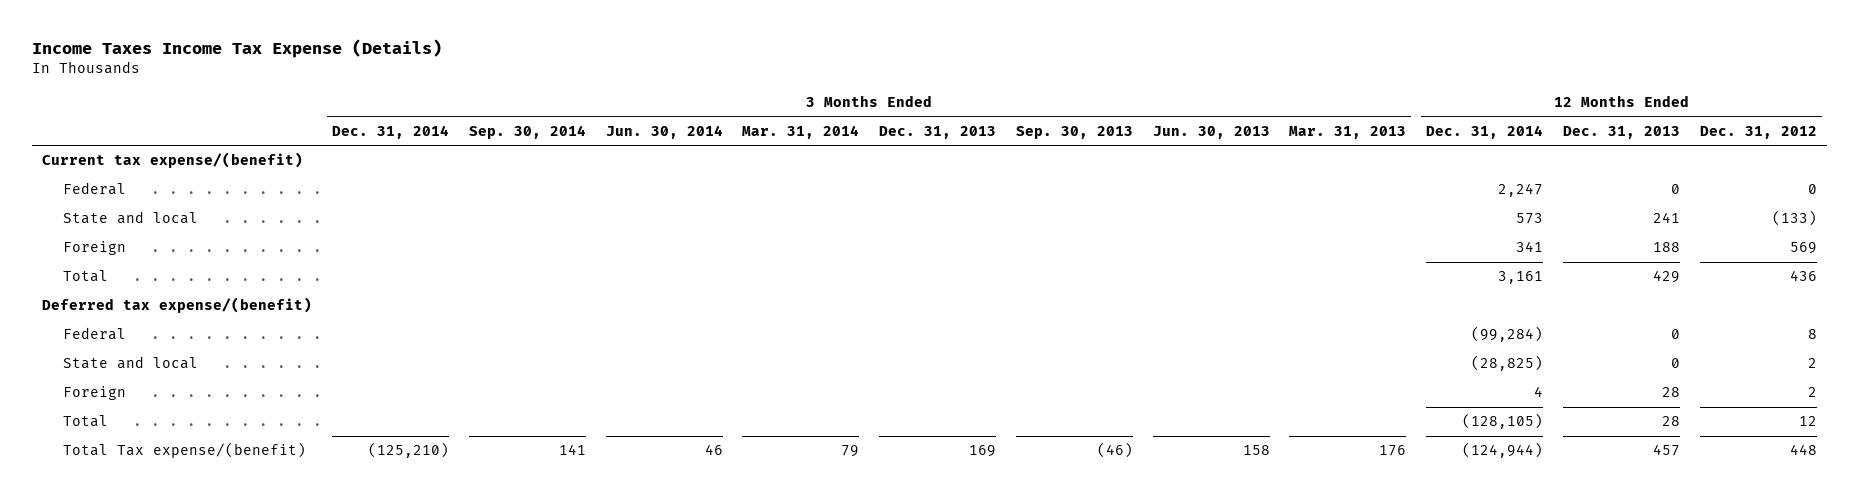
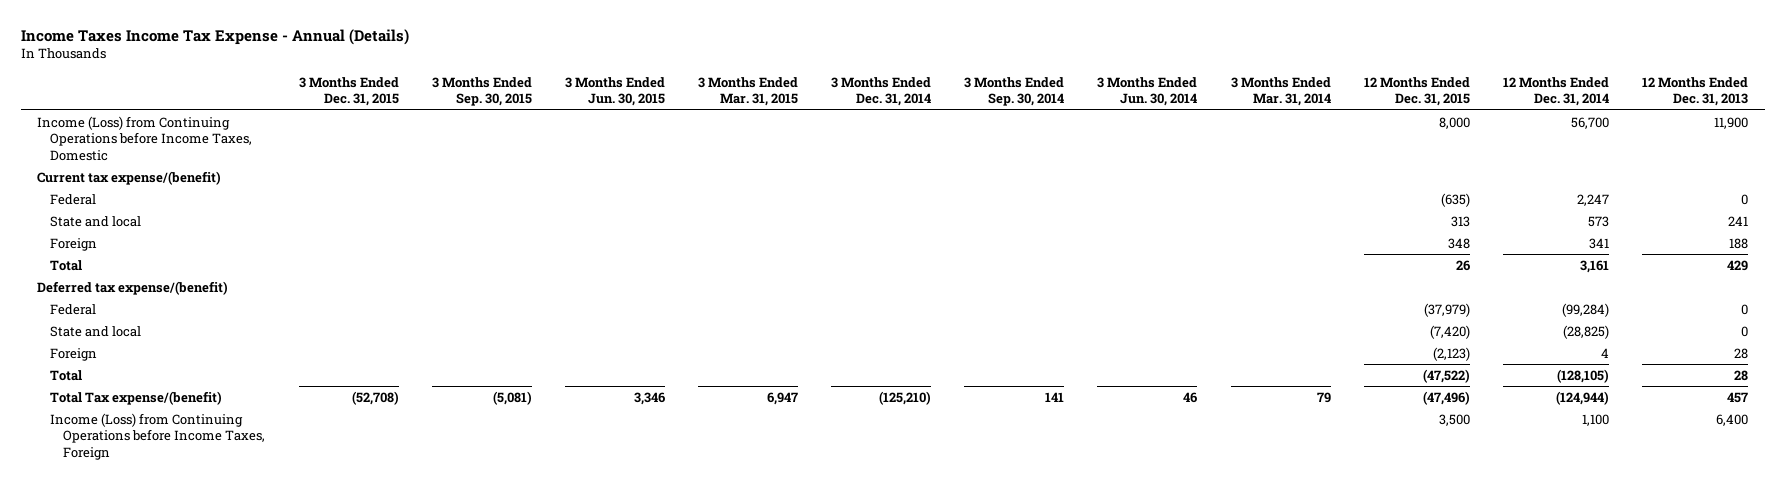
[32,39,443,59] Income Taxes Income Tax Expense (Details) -> [20,28,409,45] Income Taxes Income Tax Expense - Annual (Details)
[879,125,997,139] Dec. 31, 2013 -> none
[1015,125,1133,139] Sep. 30, 2013 -> none
[1152,125,1270,139] Jun. 30, 2013 -> none
[1289,125,1407,139] Mar. 31, 2013 -> none
[1699,125,1817,139] Dec. 31, 2012 -> none
none -> [298,76,399,107] 3 Months Ended Dec. 31, 2015
none -> [431,76,532,107] 3 Months Ended Sep. 30, 2015
none -> [564,76,665,107] 3 Months Ended Jun. 30, 2015
none -> [697,76,798,107] 3 Months Ended Mar. 31, 2015
none -> [1363,76,1470,107] 12 Months Ended Dec. 31, 2015
none -> [37,115,253,161] Income (Loss) from Continuing Operations before Income Taxes, Domestic
none -> [50,412,266,460] Income (Loss) from Continuing Operations before Income Taxes, Foreign

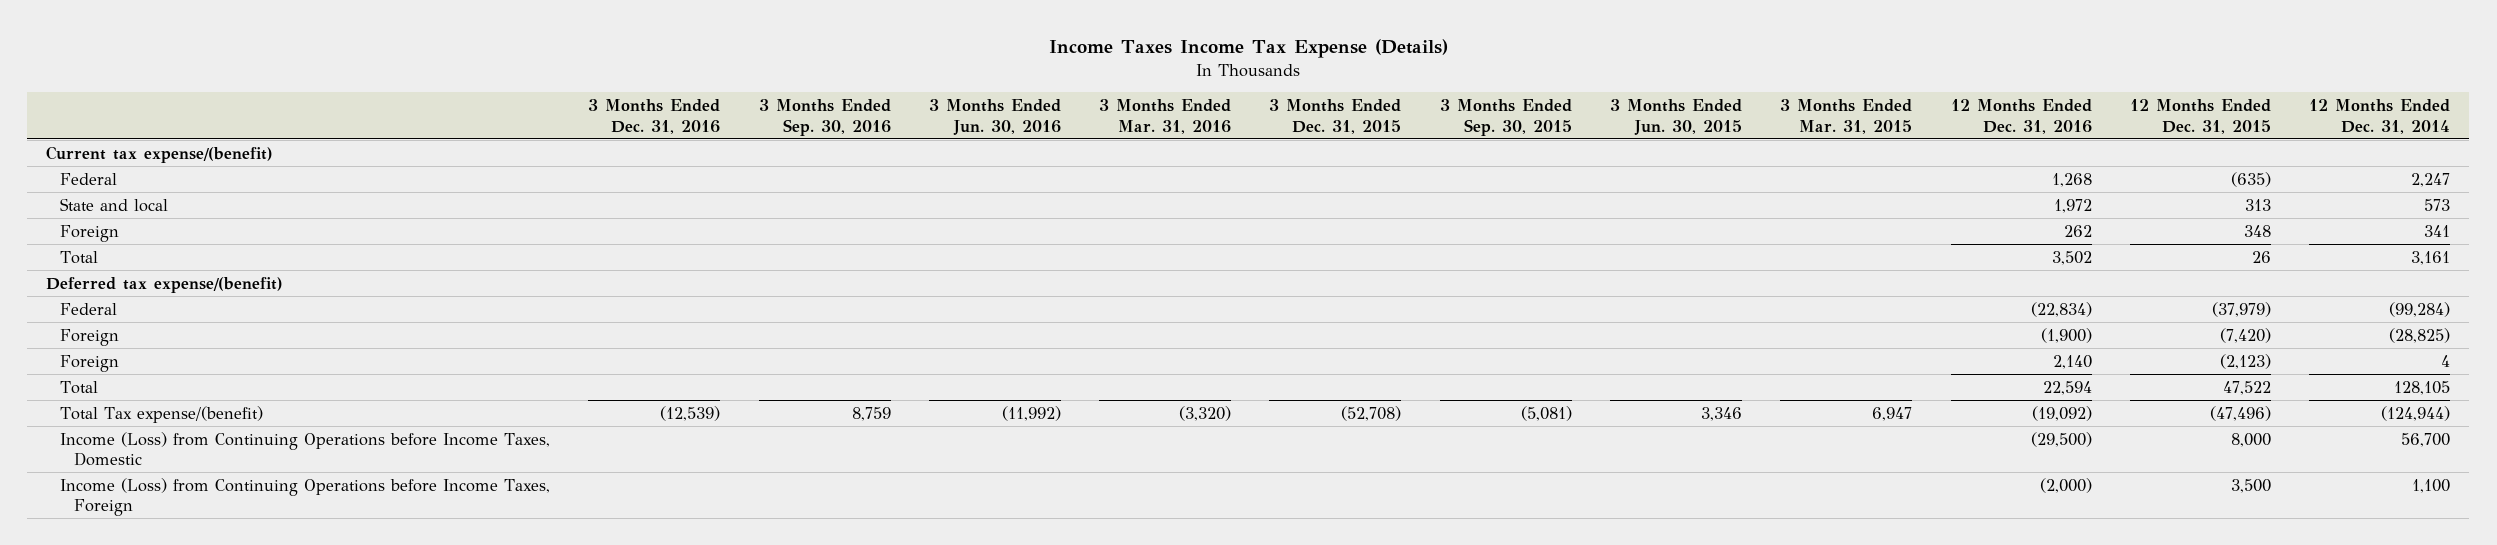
[20,28,409,45] Income Taxes Income Tax Expense - Annual (Details) -> [1049,39,1449,59] Income Taxes Income Tax Expense (Details)
[831,76,932,107] 3 Months Ended Dec. 31, 2014 -> none
[964,76,1065,107] 3 Months Ended Sep. 30, 2014 -> none
[1097,76,1198,107] 3 Months Ended Jun. 30, 2014 -> none
[1230,76,1331,107] 3 Months Ended Mar. 31, 2014 -> none
[1641,76,1748,107] 12 Months Ended Dec. 31, 2013 -> none
none -> [588,98,721,134] 3 Months Ended Dec. 31, 2016
none -> [758,98,891,136] 3 Months Ended Sep. 30, 2016
none -> [928,98,1061,135] 3 Months Ended Jun. 30, 2016
none -> [1099,98,1232,134] 3 Months Ended Mar. 31, 2016
none -> [1950,98,2092,134] 12 Months Ended Dec. 31, 2016
[50,325,142,337] State and local -> [60,328,120,346] Foreign
[1422,368,1470,383] (47,522) -> [2222,380,2271,395] 47,522
[1556,368,1609,383] (128,105) -> [2394,380,2451,395] 128,105
[37,115,253,161] Income (Loss) from Continuing Operations before Income Taxes, Domestic -> [60,431,551,467] Income (Loss) from Continuing Operations before Income Taxes, Domestic

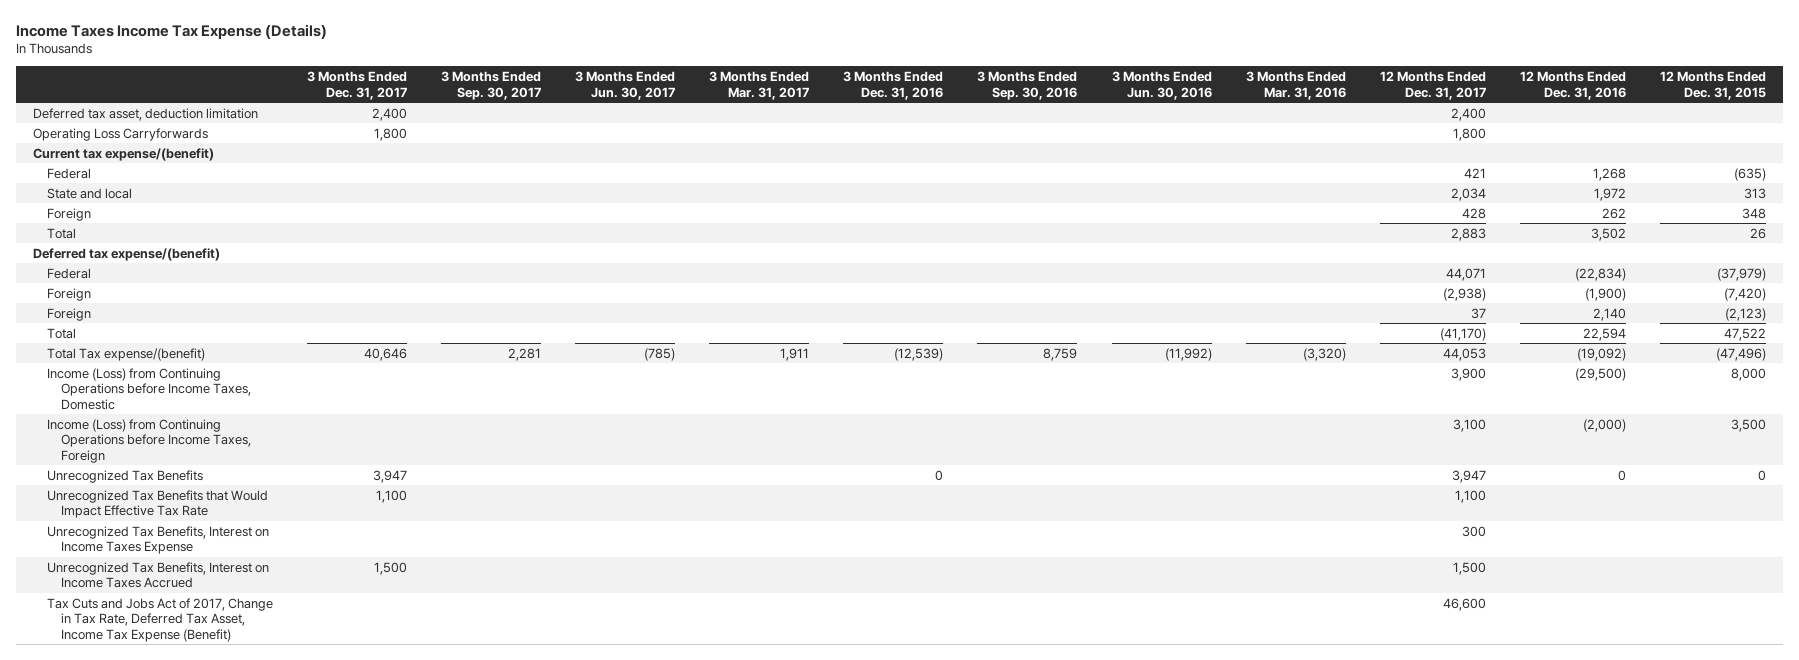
[1269,98,1402,134] 3 Months Ended Dec. 31, 2015 -> none
[1439,98,1572,136] 3 Months Ended Sep. 30, 2015 -> none
[1610,98,1743,135] 3 Months Ended Jun. 30, 2015 -> none
[1780,98,1913,134] 3 Months Ended Mar. 31, 2015 -> none
[2309,98,2451,134] 12 Months Ended Dec. 31, 2014 -> none
none -> [307,71,408,100] 3 Months Ended Dec. 31, 2017
none -> [441,71,542,100] 3 Months Ended Sep. 30, 2017
none -> [575,71,676,100] 3 Months Ended Jun. 30, 2017
none -> [709,71,810,100] 3 Months Ended Mar. 31, 2017
none -> [1379,71,1486,100] 12 Months Ended Dec. 31, 2017
none -> [32,107,258,121] Deferred tax asset, deduction limitation
none -> [32,127,208,141] Operating Loss Carryforwards
none -> [46,469,203,483] Unrecognized Tax Benefits
none -> [46,489,268,519] Unrecognized Tax Benefits that Would Impact Effective Tax Rate
none -> [46,525,269,555] Unrecognized Tax Benefits, Interest on Income Taxes Expense
none -> [46,561,269,589] Unrecognized Tax Benefits, Interest on Income Taxes Accrued
none -> [46,597,273,642] Tax Cuts and Jobs Act of 2017, Change in Tax Rate, Deferred Tax Asset, Income Tax Expense (Benefit)

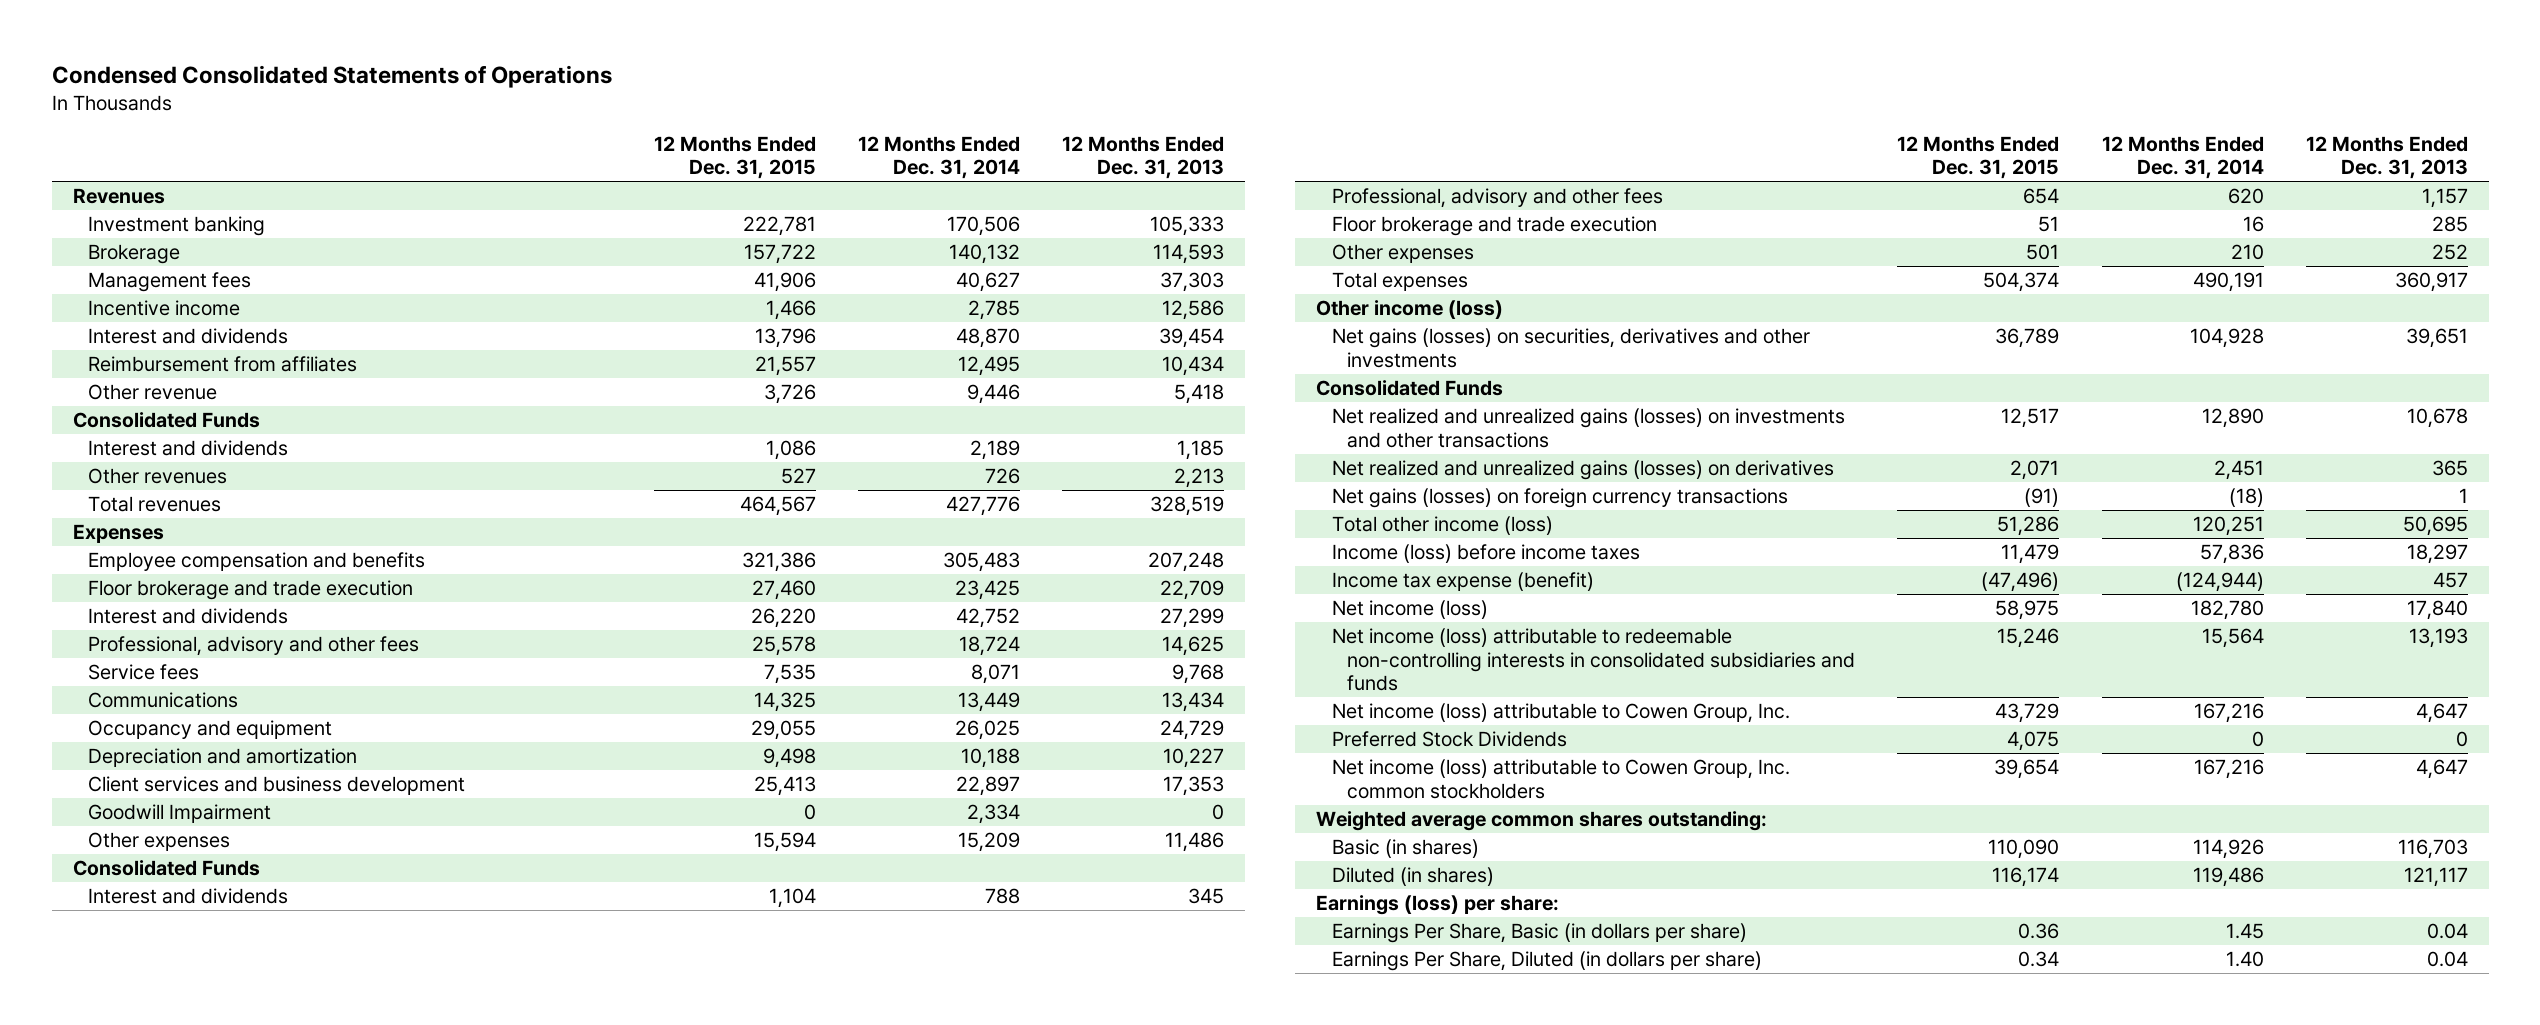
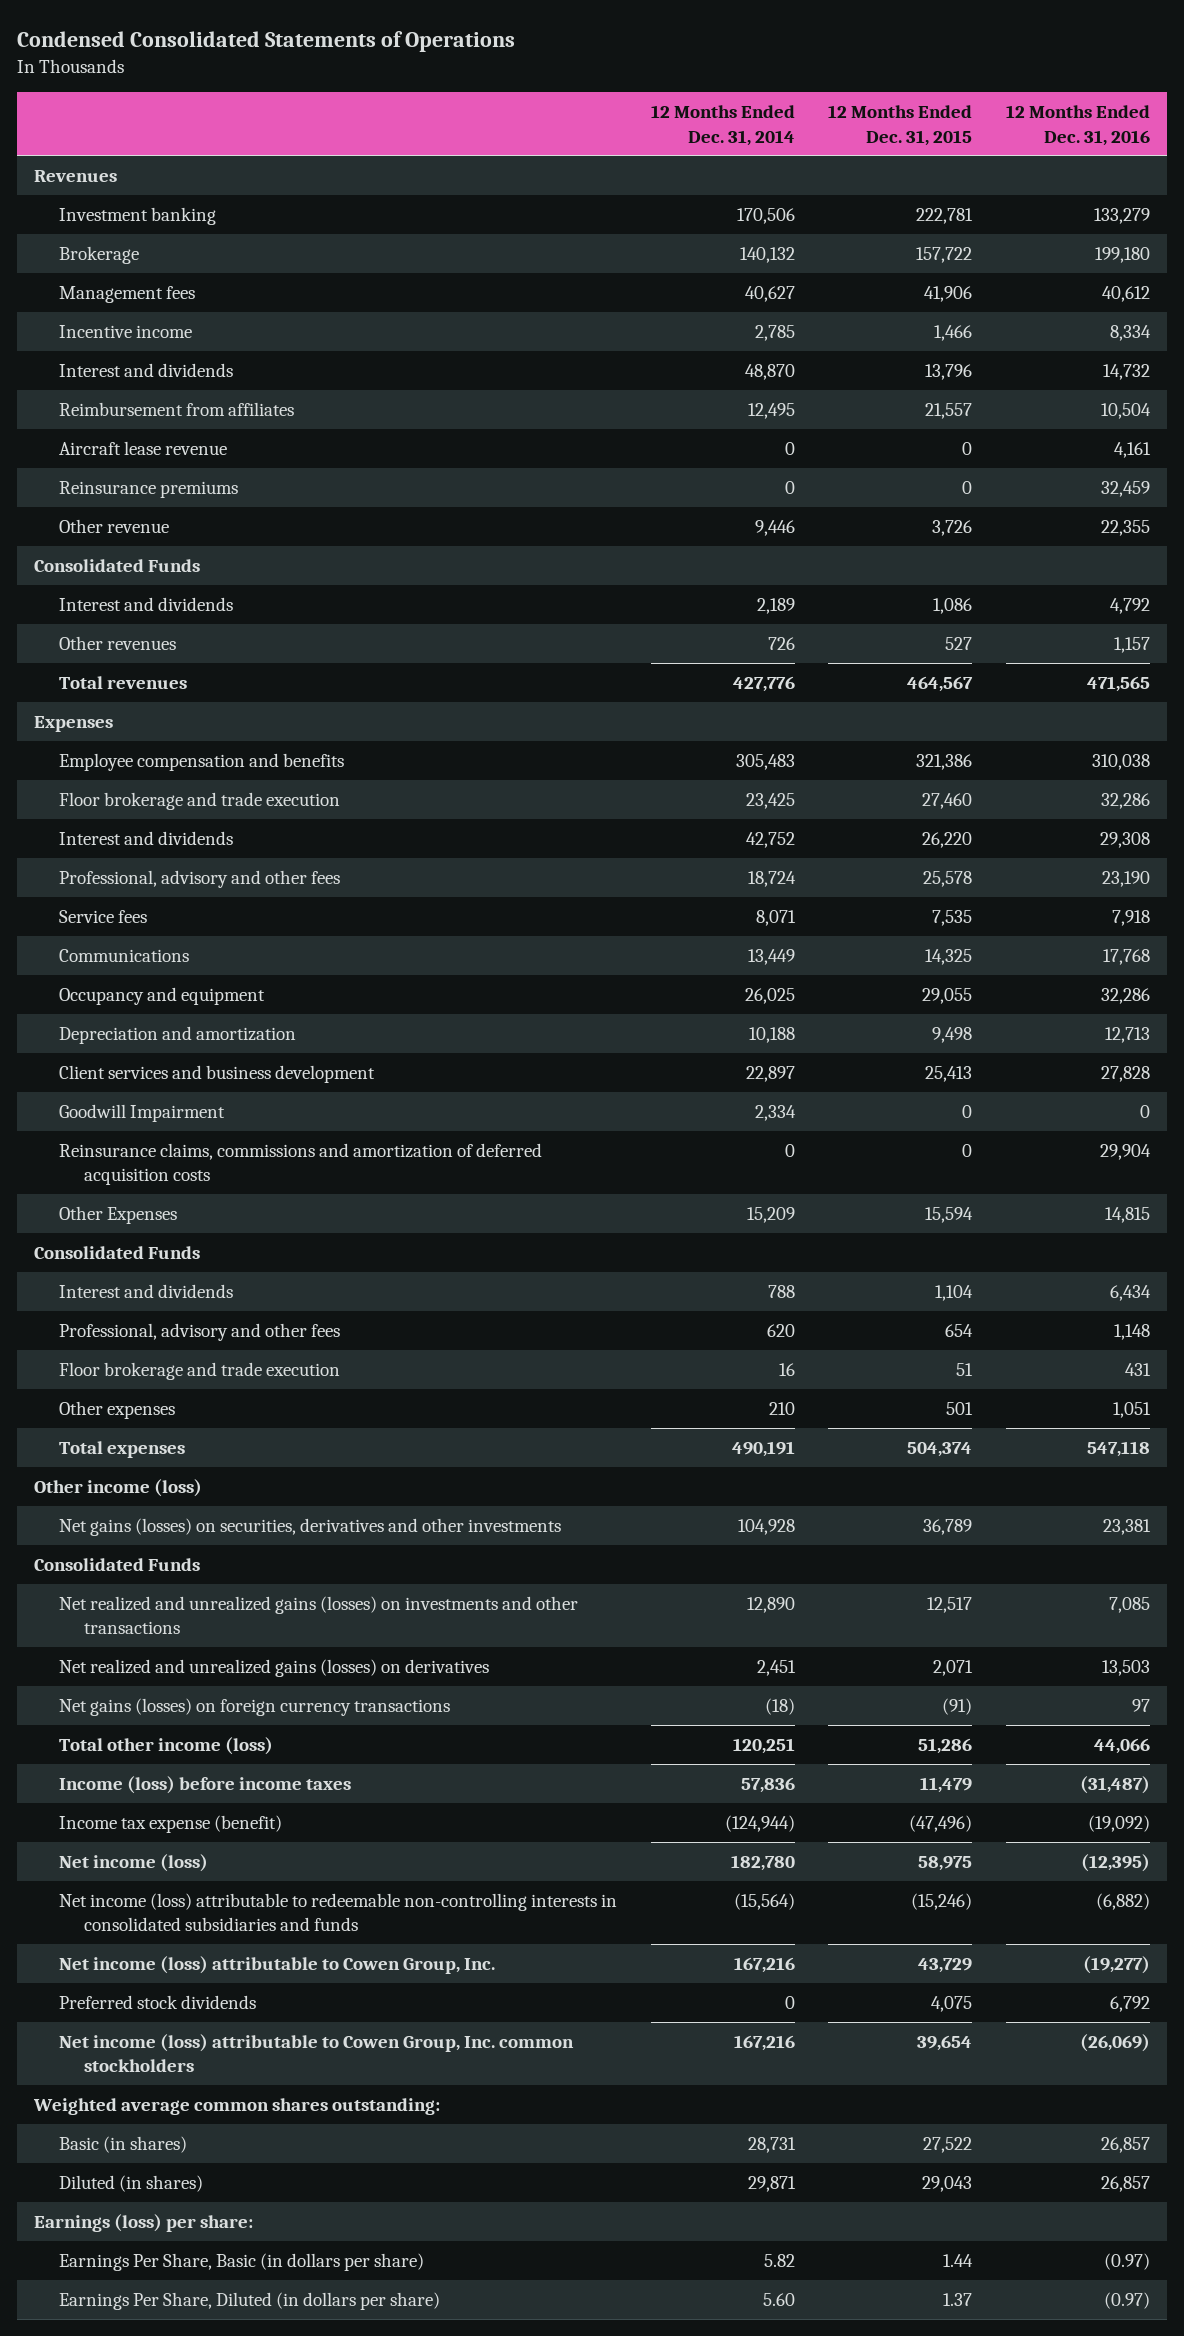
[1062,135,1225,180] 12 Months Ended Dec. 31, 2013 -> none
none -> [1006,104,1151,146] 12 Months Ended Dec. 31, 2016
none -> [59,440,228,455] Aircraft lease revenue
none -> [59,480,239,498] Reinsurance premiums
none -> [59,1142,543,1186] Reinsurance claims, commissions and amortization of deferred acquisition costs
[88,832,231,852] Other expenses -> [59,1205,178,1224] Other Expenses
[1997,628,2060,649] 15,246 -> [911,1892,973,1910] (15,246)
[2201,628,2264,649] 15,564 -> [733,1892,795,1910] (15,564)
[1331,731,1567,748] Preferred Stock Dividends -> [59,1994,257,2009] Preferred stock dividends
[1988,839,2060,860] 110,090 -> [923,2136,973,2153] 27,522
[2192,839,2264,860] 114,926 -> [747,2136,796,2153] 28,731
[1992,867,2060,888] 116,174 -> [922,2175,973,2192] 29,043
[2192,867,2264,888] 119,486 -> [747,2175,796,2192] 29,871
[2018,923,2060,940] 0.36 -> [943,2253,974,2267] 1.44
[2225,923,2264,940] 1.45 -> [763,2253,795,2267] 5.82
[2018,951,2060,968] 0.34 -> [943,2292,973,2306] 1.37
[2225,951,2264,968] 1.40 -> [762,2292,795,2306] 5.60

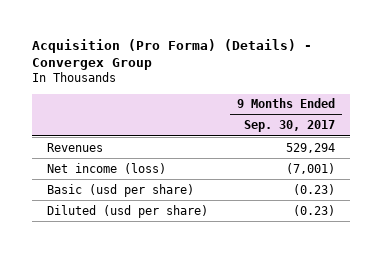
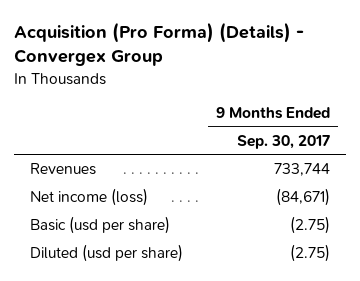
[285,142,335,153] 529,294 -> [273,163,330,177] 733,744
[285,162,335,174] (7,001) -> [275,188,330,207] (84,671)
[292,183,335,195] (0.23) -> [289,216,330,235] (2.75)
[292,204,335,216] (0.23) -> [289,244,330,263] (2.75)

